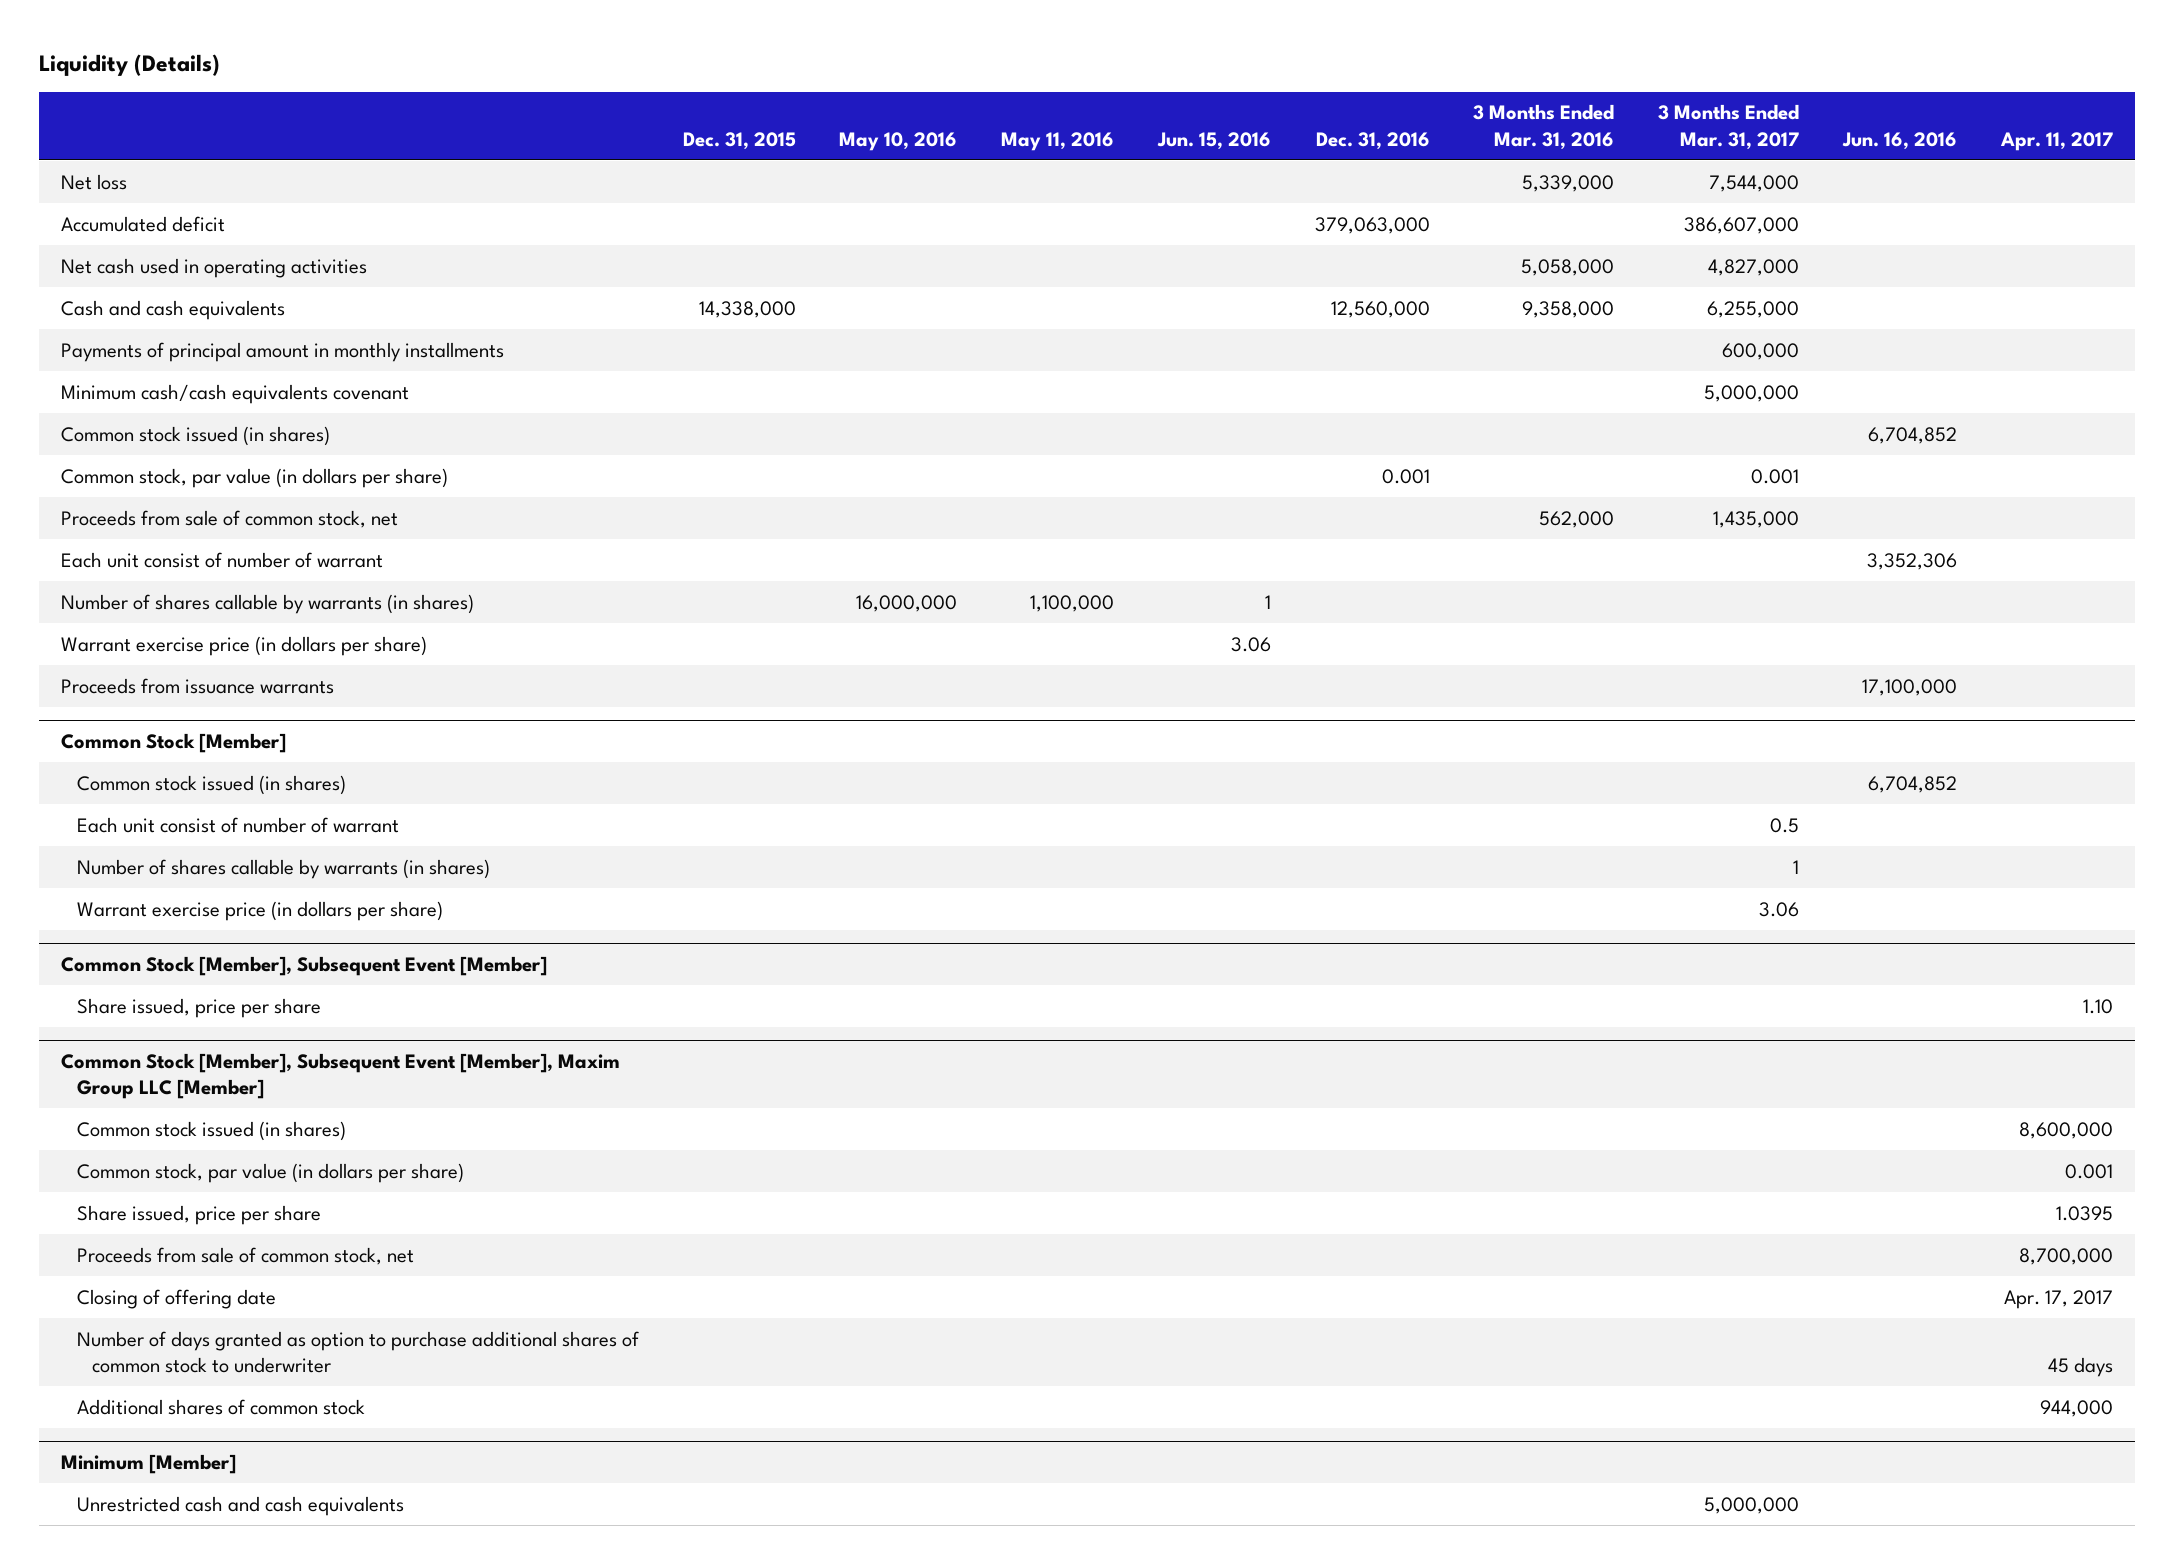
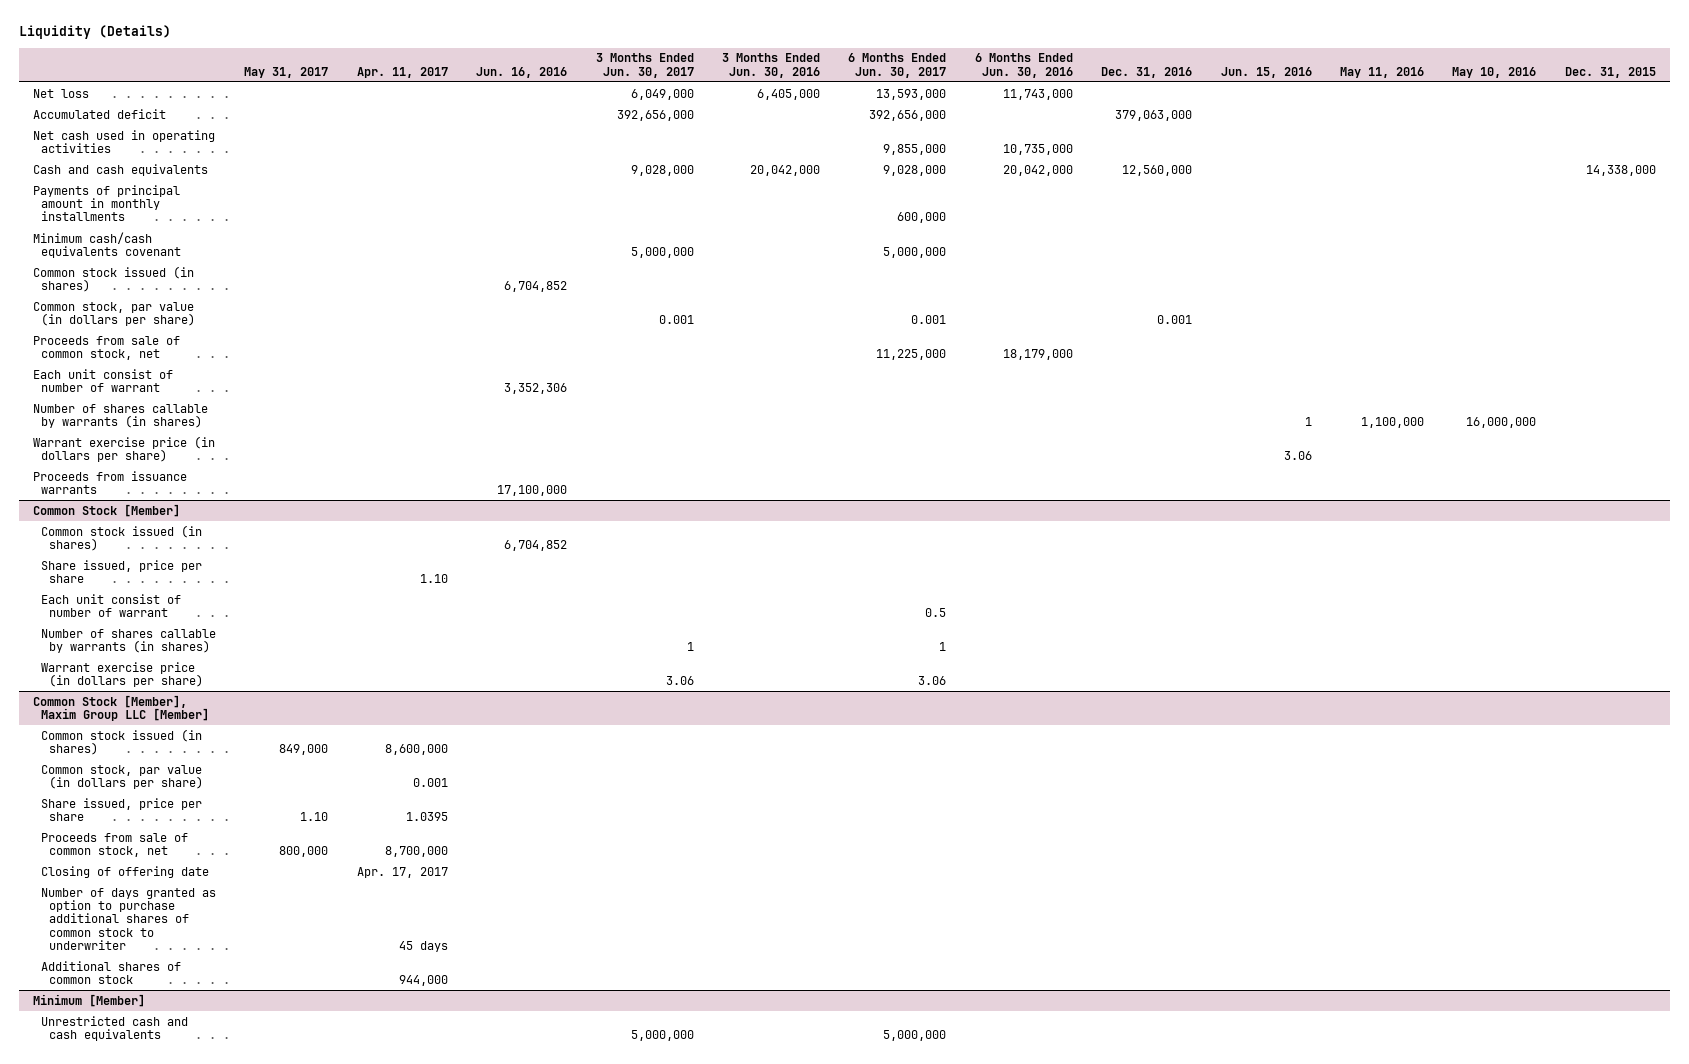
[1473,104,1615,150] 3 Months Ended Mar. 31, 2016 -> none
[1658,104,1800,150] 3 Months Ended Mar. 31, 2017 -> none
none -> [244,66,329,78] May 31, 2017
none -> [595,53,694,78] 3 Months Ended Jun. 30, 2017
none -> [722,53,821,78] 3 Months Ended Jun. 30, 2016
none -> [848,53,947,78] 6 Months Ended Jun. 30, 2017
none -> [974,53,1073,78] 6 Months Ended Jun. 30, 2016
none -> [41,559,203,583] Share issued, price per share
[61,955,548,976] Common Stock [Member], Subsequent Event [Member] -> none
[76,997,321,1018] Share issued, price per share -> none
[61,1052,621,1100] Common Stock [Member], Subsequent Event [Member], Maxim Group LLC [Member] -> [32,694,210,721] Common Stock [Member], Maxim Group LLC [Member]

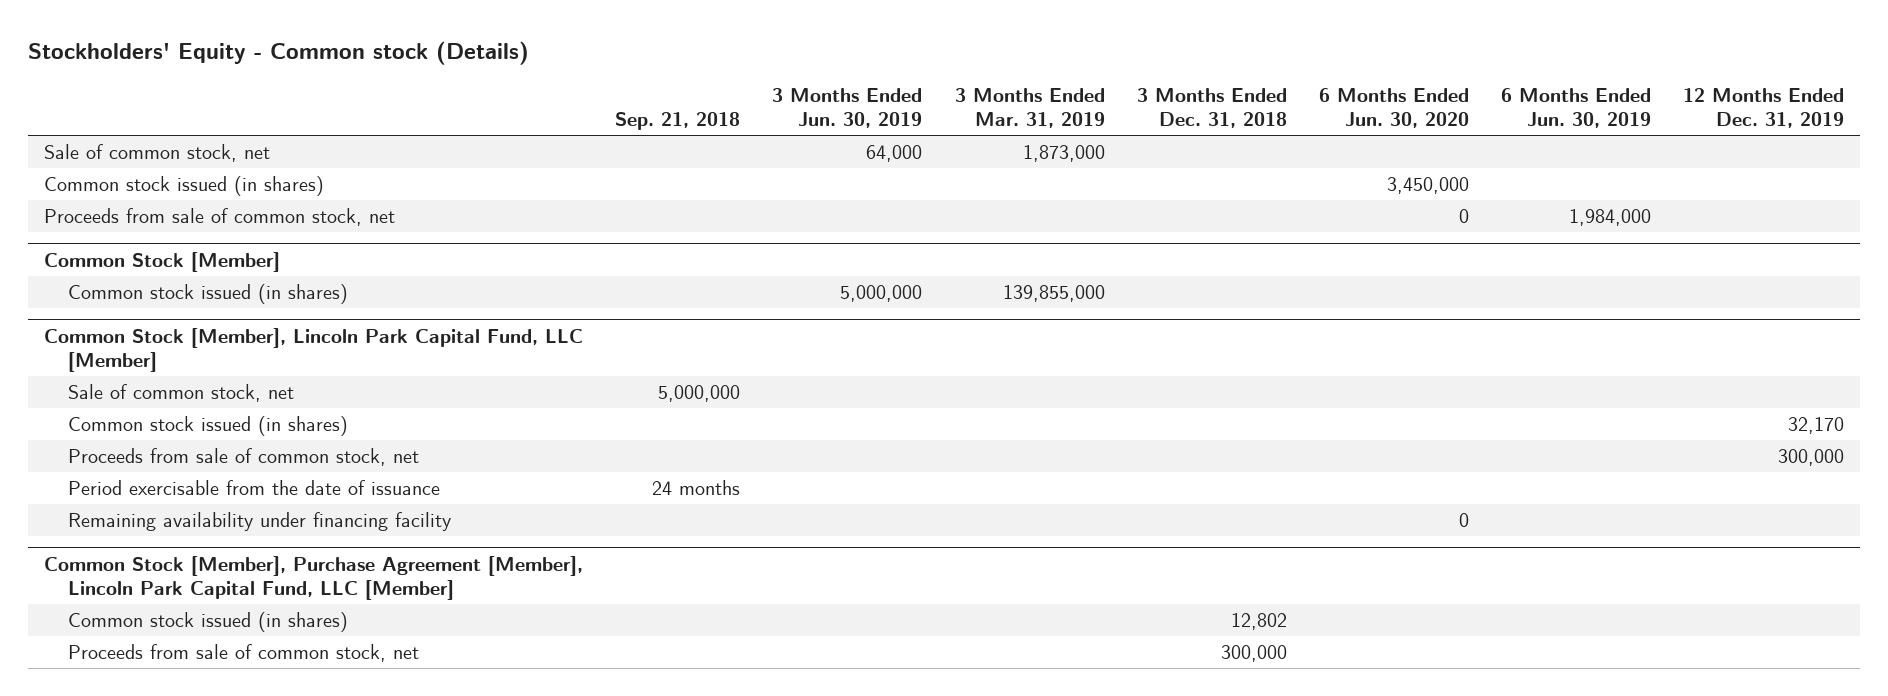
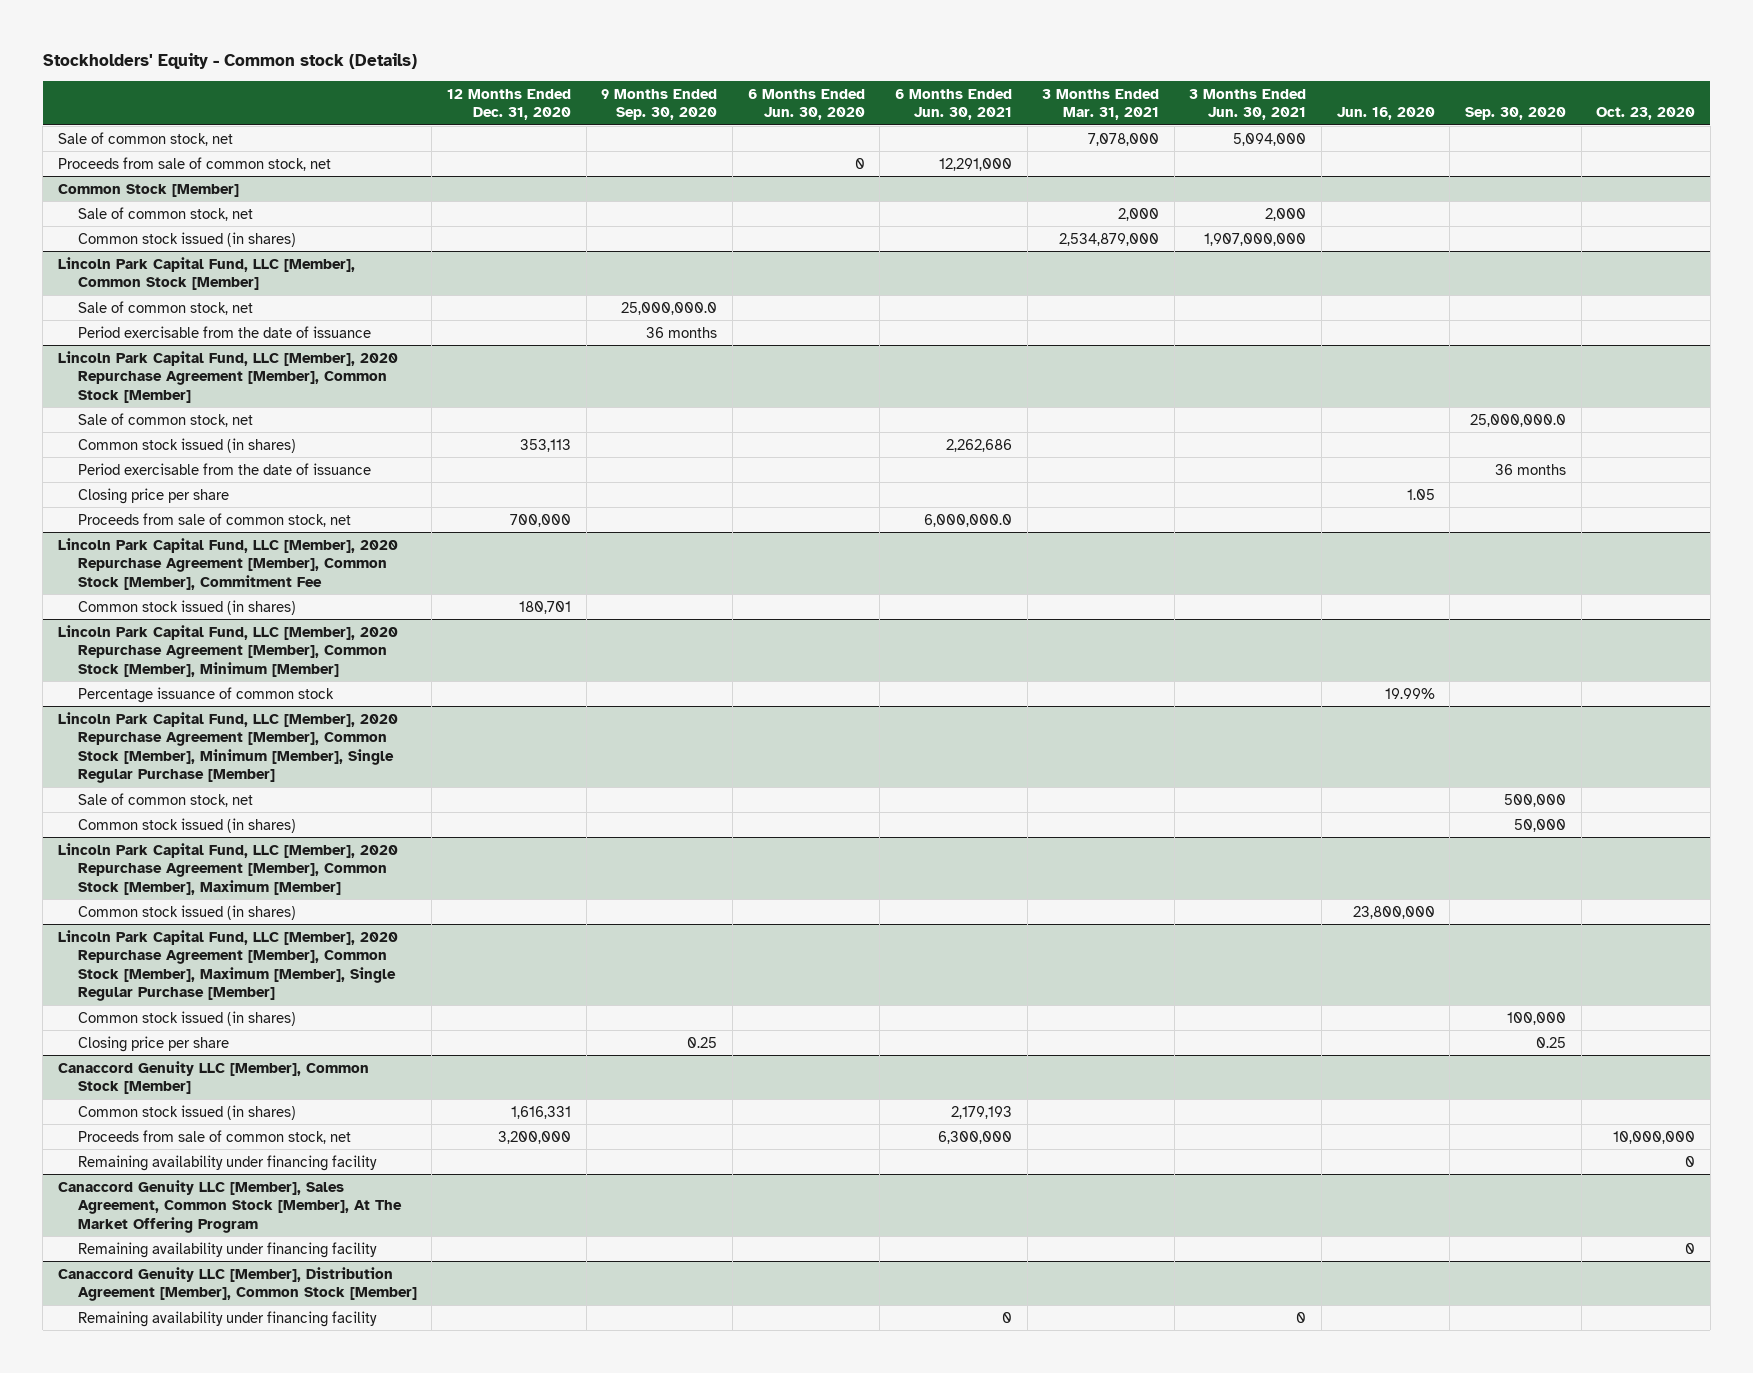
[615,112,741,131] Sep. 21, 2018 -> none
[772,88,923,129] 3 Months Ended Jun. 30, 2019 -> none
[954,88,1105,129] 3 Months Ended Mar. 31, 2019 -> none
[1136,88,1287,129] 3 Months Ended Dec. 31, 2018 -> none
[1501,88,1652,129] 6 Months Ended Jun. 30, 2019 -> none
[1683,88,1845,129] 12 Months Ended Dec. 31, 2019 -> none
none -> [447,88,572,121] 12 Months Ended Dec. 31, 2020
none -> [601,88,718,121] 9 Months Ended Sep. 30, 2020
none -> [894,88,1012,121] 6 Months Ended Jun. 30, 2021
none -> [1042,88,1160,121] 3 Months Ended Mar. 31, 2021
none -> [1189,88,1307,121] 3 Months Ended Jun. 30, 2021
none -> [1336,107,1435,121] Jun. 16, 2020
none -> [1465,107,1567,121] Sep. 30, 2020
none -> [1596,107,1696,121] Oct. 23, 2020
[44,175,325,196] Common stock issued (in shares) -> none
none -> [77,206,253,221] Sale of common stock, net
[44,327,584,372] Common Stock [Member], Lincoln Park Capital Fund, LLC [Member] -> [58,256,356,291] Lincoln Park Capital Fund, LLC [Member], Common Stock [Member]
[67,415,348,436] Common stock issued (in shares) -> none
[67,447,419,466] Proceeds from sale of common stock, net -> none
[67,511,451,531] Remaining availability under financing facility -> none
[44,555,584,600] Common Stock [Member], Purchase Agreement [Member], Lincoln Park Capital Fund, LLC [Member] -> [58,350,399,403] Lincoln Park Capital Fund, LLC [Member], 2020 Repurchase Agreement [Member], Common Stock [Member]
none -> [77,412,253,427] Sale of common stock, net
none -> [77,462,371,475] Period exercisable from the date of issuance
none -> [77,487,229,504] Closing price per share
none -> [58,537,399,590] Lincoln Park Capital Fund, LLC [Member], 2020 Repurchase Agreement [Member], Common Stock [Member], Commitment Fee
none -> [77,599,296,615] Common stock issued (in shares)
none -> [58,624,399,677] Lincoln Park Capital Fund, LLC [Member], 2020 Repurchase Agreement [Member], Common Stock [Member], Minimum [Member]
none -> [77,686,334,703] Percentage issuance of common stock
none -> [58,711,399,784] Lincoln Park Capital Fund, LLC [Member], 2020 Repurchase Agreement [Member], Common Stock [Member], Minimum [Member], Single Regular Purchase [Member]
none -> [77,792,253,807] Sale of common stock, net
none -> [77,817,296,833] Common stock issued (in shares)
none -> [58,842,399,895] Lincoln Park Capital Fund, LLC [Member], 2020 Repurchase Agreement [Member], Common Stock [Member], Maximum [Member]
none -> [77,904,296,920] Common stock issued (in shares)
none -> [58,929,399,1002] Lincoln Park Capital Fund, LLC [Member], 2020 Repurchase Agreement [Member], Common Stock [Member], Maximum [Member], Single Regular Purchase [Member]
none -> [77,1010,296,1026] Common stock issued (in shares)
none -> [77,1035,229,1052] Closing price per share
none -> [58,1060,370,1095] Canaccord Genuity LLC [Member], Common Stock [Member]
none -> [77,1104,296,1120] Common stock issued (in shares)
none -> [77,1129,351,1144] Proceeds from sale of common stock, net
none -> [77,1154,377,1171] Remaining availability under financing facility
none -> [58,1179,402,1233] Canaccord Genuity LLC [Member], Sales Agreement, Common Stock [Member], At The Market Offering Program
none -> [77,1241,377,1258] Remaining availability under financing facility
none -> [58,1266,417,1302] Canaccord Genuity LLC [Member], Distribution Agreement [Member], Common Stock [Member]
none -> [77,1310,377,1327] Remaining availability under financing facility

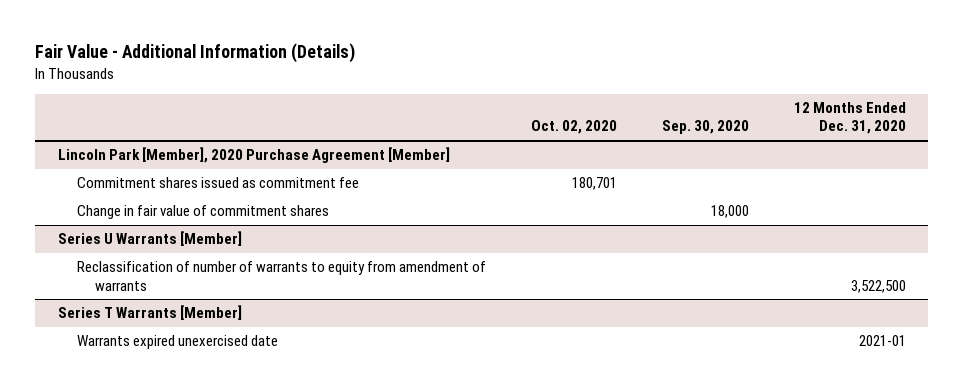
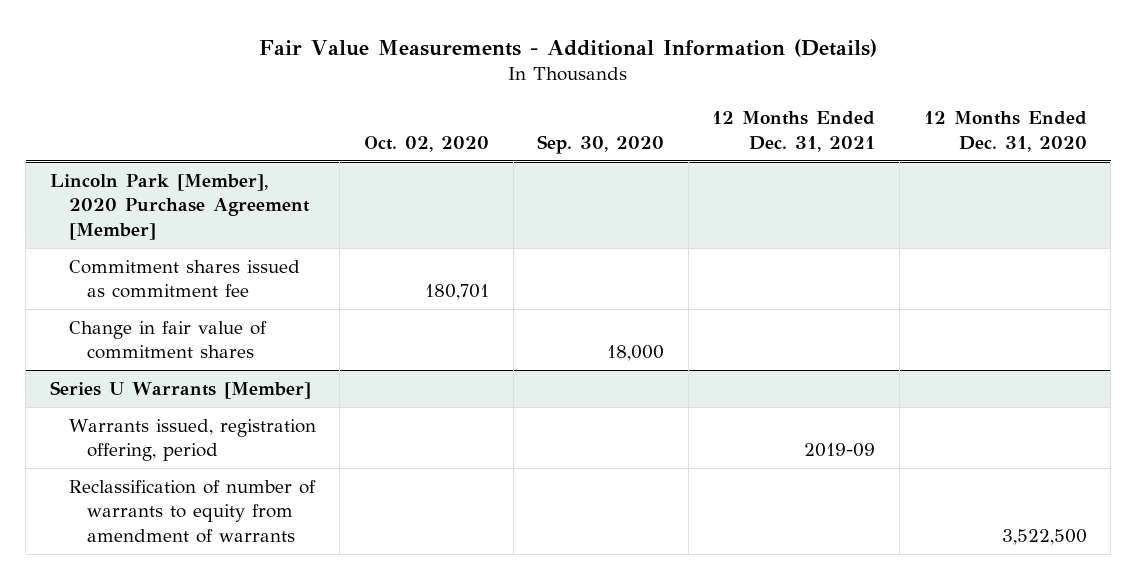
[35,43,356,64] Fair Value - Additional Information (Details) -> [259,39,878,58] Fair Value Measurements - Additional Information (Details)
none -> [712,111,876,152] 12 Months Ended Dec. 31, 2021
none -> [68,418,316,462] Warrants issued, registration offering, period
[57,305,242,321] Series T Warrants [Member] -> none
[76,335,278,350] Warrants expired unexercised date -> none

